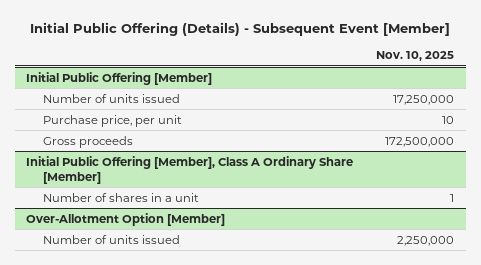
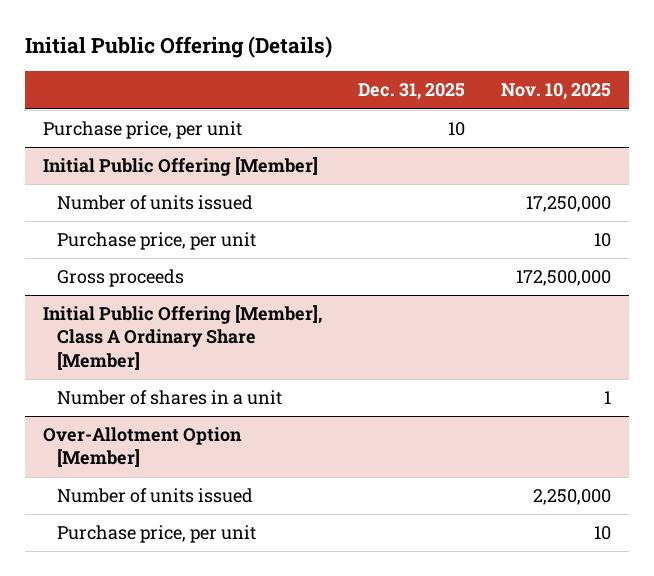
[30,21,451,36] Initial Public Offering (Details) - Subsequent Event [Member] -> [25,36,333,59] Initial Public Offering (Details)
none -> [358,83,466,101] Dec. 31, 2025
none -> [43,121,243,140] Purchase price, per unit
none -> [57,525,257,544] Purchase price, per unit

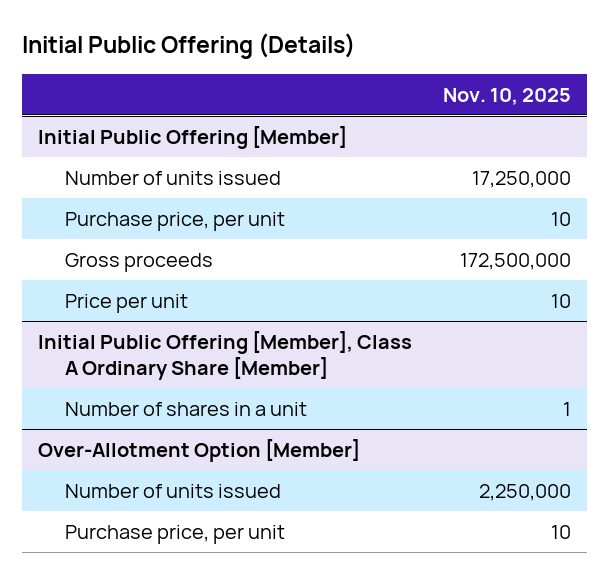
[358,83,466,101] Dec. 31, 2025 -> none
[43,121,243,140] Purchase price, per unit -> none
none -> [64,293,188,313] Price per unit

